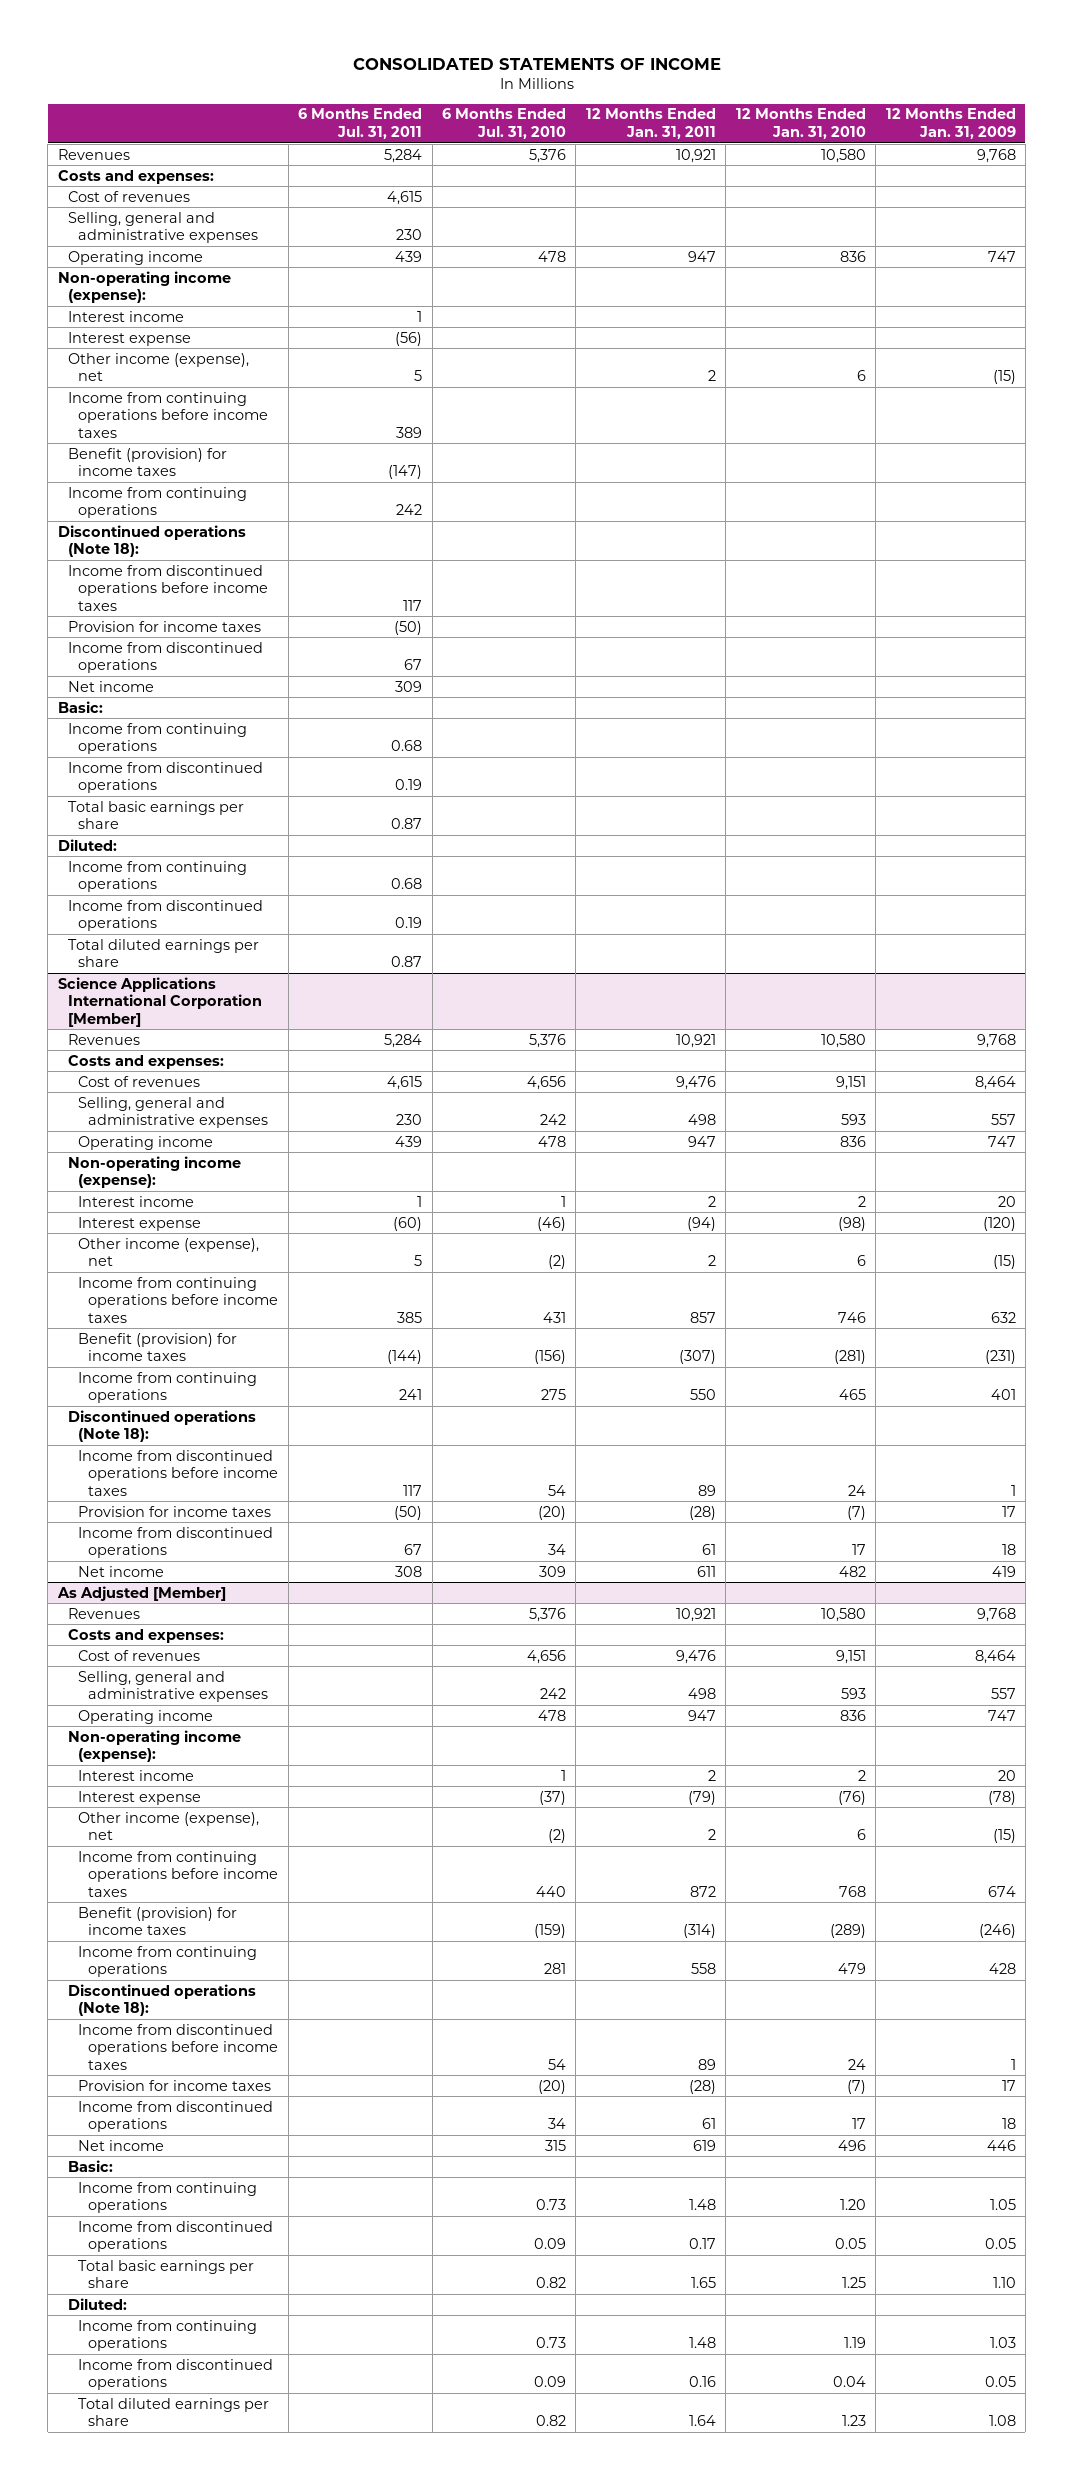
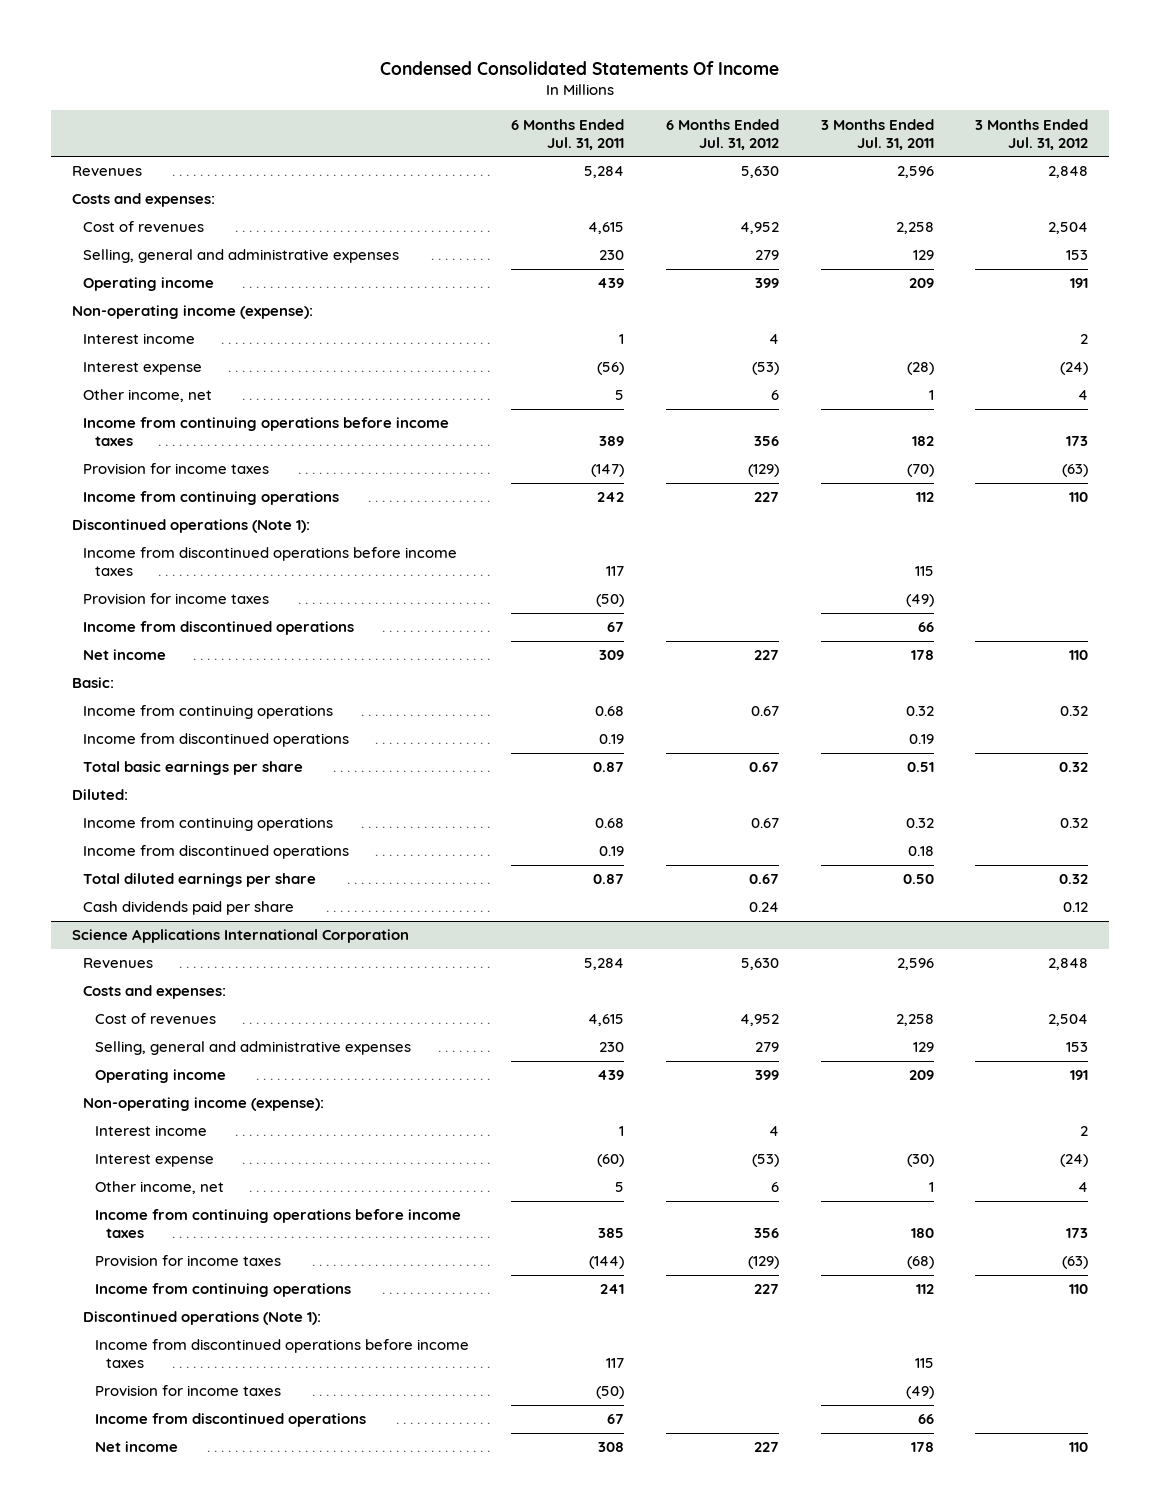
[352,58,721,71] CONSOLIDATED STATEMENTS OF INCOME -> [380,60,780,75] Condensed Consolidated Statements Of Income
[441,108,566,139] 6 Months Ended Jul. 31, 2010 -> none
[585,108,716,139] 12 Months Ended Jan. 31, 2011 -> none
[735,108,866,139] 12 Months Ended Jan. 31, 2010 -> none
[885,108,1016,139] 12 Months Ended Jan. 31, 2009 -> none
none -> [665,118,779,150] 6 Months Ended Jul. 31, 2012
none -> [820,118,934,150] 3 Months Ended Jul. 31, 2011
none -> [975,118,1089,150] 3 Months Ended Jul. 31, 2012
[67,352,249,382] Other income (expense), net -> [83,389,213,403] Other income, net
[67,447,227,477] Benefit (provision) for income taxes -> [83,463,270,475] Provision for income taxes
[57,524,246,558] Discontinued operations (Note 18): -> [71,519,310,534] Discontinued operations (Note 1):
none -> [83,901,295,916] Cash dividends paid per share
[57,976,262,1027] Science Applications International Corporation [Member] -> [71,929,409,944] Science Applications International Corporation
[78,1237,260,1267] Other income (expense), net -> [94,1181,224,1195] Other income, net
[78,1332,238,1362] Benefit (provision) for income taxes -> [94,1255,281,1267] Provision for income taxes
[67,1409,256,1443] Discontinued operations (Note 18): -> [83,1311,322,1326] Discontinued operations (Note 1):
[56,1585,226,1601] As Adjusted [Member] -> none
[67,1607,140,1619] Revenues -> none
[67,1628,224,1643] Costs and expenses: -> none
[78,1649,201,1661] Cost of revenues -> none
[78,1670,269,1703] Selling, general and administrative expenses -> none
[78,1709,214,1724] Operating income -> none
[67,1729,241,1763] Non-operating income (expense): -> none
[78,1769,195,1781] Interest income -> none
[78,1790,202,1805] Interest expense -> none
[78,1811,260,1841] Other income (expense), net -> none
[78,1850,279,1897] Income from continuing operations before income taxes -> none
[78,1906,238,1936] Benefit (provision) for income taxes -> none
[78,1945,258,1978] Income from continuing operations -> none
[67,1983,256,2017] Discontinued operations (Note 18): -> none
[78,2023,279,2070] Income from discontinued operations before income taxes -> none
[78,2079,272,2091] Provision for income taxes -> none
[78,2100,274,2133] Income from discontinued operations -> none
[78,2139,165,2151] Net income -> none
[67,2159,113,2172] Basic: -> none
[78,2181,258,2214] Income from continuing operations -> none
[78,2220,274,2253] Income from discontinued operations -> none
[78,2259,255,2289] Total basic earnings per share -> none
[67,2297,127,2310] Diluted: -> none
[78,2319,258,2352] Income from continuing operations -> none
[78,2358,274,2391] Income from discontinued operations -> none
[78,2397,270,2427] Total diluted earnings per share -> none

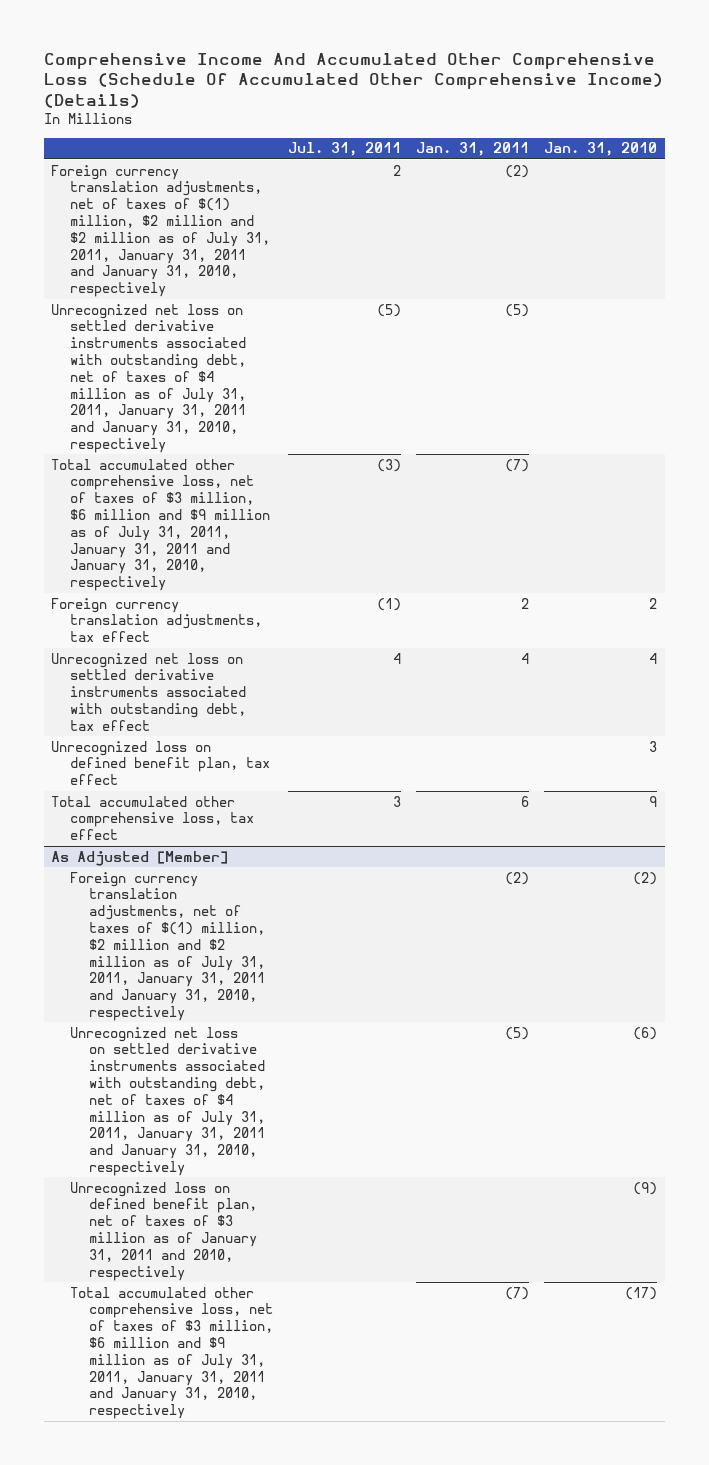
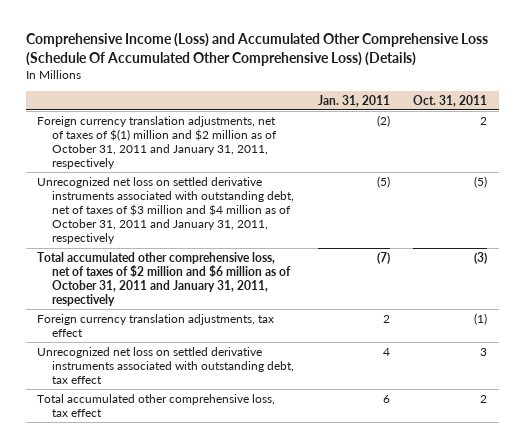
[43,52,663,109] Comprehensive Income And Accumulated Other Comprehensive Loss (Schedule Of Accumulated Other Comprehensive Income) (Details) -> [25,33,488,66] Comprehensive Income (Loss) and Accumulated Other Comprehensive Loss (Schedule Of Accumulated Other Comprehensive Loss) (Details)
[287,142,401,157] Jul. 31, 2011 -> none
[544,142,658,157] Jan. 31, 2010 -> none
none -> [413,94,488,107] Oct. 31, 2011
[51,164,271,298] Foreign currency translation adjustments, net of taxes of $(1) million, $2 million and $2 million as of July 31, 2011, January 31, 2011 and January 31, 2010, respectively -> [37,115,278,170] Foreign currency translation adjustments, net of taxes of $(1) million and $2 million as of October 31, 2011 and January 31, 2011, respectively
[51,303,247,454] Unrecognized net loss on settled derivative instruments associated with outstanding debt, net of taxes of $4 million as of July 31, 2011, January 31, 2011 and January 31, 2010, respectively -> [37,176,295,245] Unrecognized net loss on settled derivative instruments associated with outstanding debt, net of taxes of $3 million and $4 million as of October 31, 2011 and January 31, 2011, respectively
[51,458,271,592] Total accumulated other comprehensive loss, net of taxes of $3 million, $6 million and $9 million as of July 31, 2011, January 31, 2011 and January 31, 2010, respectively -> [37,251,292,307] Total accumulated other comprehensive loss, net of taxes of $2 million and $6 million as of October 31, 2011 and January 31, 2011, respectively
[51,740,271,786] Unrecognized loss on defined benefit plan, tax effect -> none
[51,850,229,866] As Adjusted [Member] -> none
[70,871,265,1022] Foreign currency translation adjustments, net of taxes of $(1) million, $2 million and $2 million as of July 31, 2011, January 31, 2011 and January 31, 2010, respectively -> none
[70,1026,265,1177] Unrecognized net loss on settled derivative instruments associated with outstanding debt, net of taxes of $4 million as of July 31, 2011, January 31, 2011 and January 31, 2010, respectively -> none
[70,1181,257,1281] Unrecognized loss on defined benefit plan, net of taxes of $3 million as of January 31, 2011 and 2010, respectively -> none
[70,1286,273,1420] Total accumulated other comprehensive loss, net of taxes of $3 million, $6 million and $9 million as of July 31, 2011, January 31, 2011 and January 31, 2010, respectively -> none

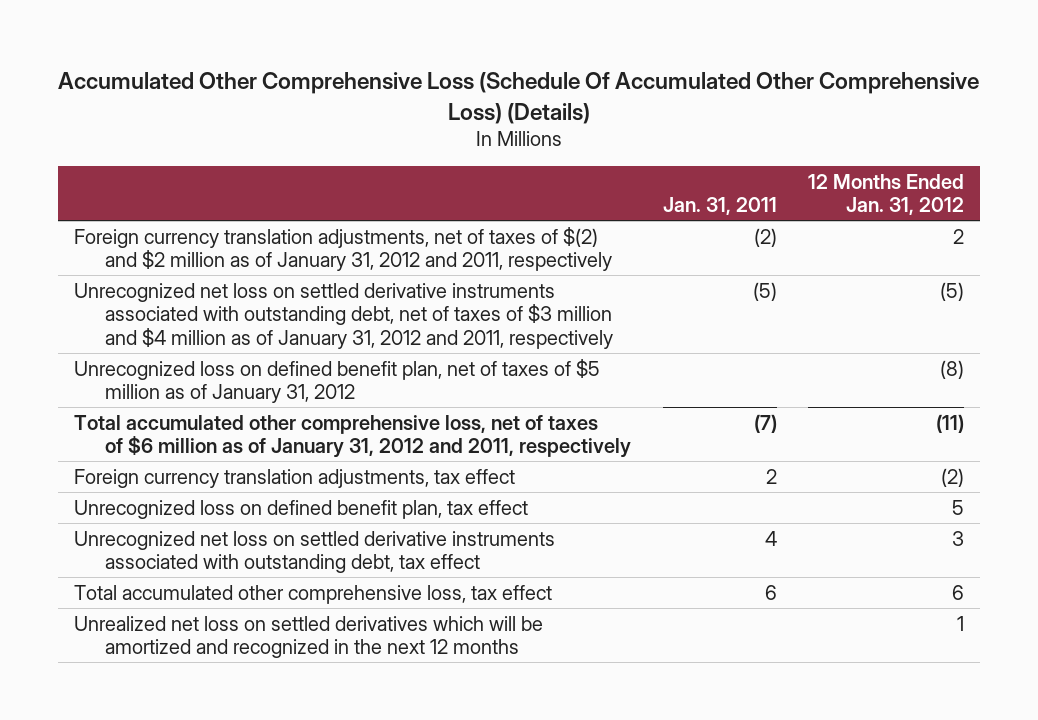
[25,33,488,66] Comprehensive Income (Loss) and Accumulated Other Comprehensive Loss (Schedule Of Accumulated Other Comprehensive Loss) (Details) -> [58,71,980,124] Accumulated Other Comprehensive Loss (Schedule Of Accumulated Other Comprehensive Loss) (Details)
[413,94,488,107] Oct. 31, 2011 -> none
none -> [808,173,965,216] 12 Months Ended Jan. 31, 2012
[37,115,278,170] Foreign currency translation adjustments, net of taxes of $(1) million and $2 million as of October 31, 2011 and January 31, 2011, respectively -> [73,226,613,272] Foreign currency translation adjustments, net of taxes of $(2) and $2 million as of January 31, 2012 and 2011, respectively
[37,176,295,245] Unrecognized net loss on settled derivative instruments associated with outstanding debt, net of taxes of $3 million and $4 million as of October 31, 2011 and January 31, 2011, respectively -> [73,282,614,349] Unrecognized net loss on settled derivative instruments associated with outstanding debt, net of taxes of $3 million and $4 million as of January 31, 2012 and 2011, respectively
none -> [73,358,600,404] Unrecognized loss on defined benefit plan, net of taxes of $5 million as of January 31, 2012
[37,251,292,307] Total accumulated other comprehensive loss, net of taxes of $2 million and $6 million as of October 31, 2011 and January 31, 2011, respectively -> [73,414,632,459] Total accumulated other comprehensive loss, net of taxes of $6 million as of January 31, 2012 and 2011, respectively
none -> [73,499,528,519] Unrecognized loss on defined benefit plan, tax effect
none -> [73,615,543,659] Unrealized net loss on settled derivatives which will be amortized and recognized in the next 12 months

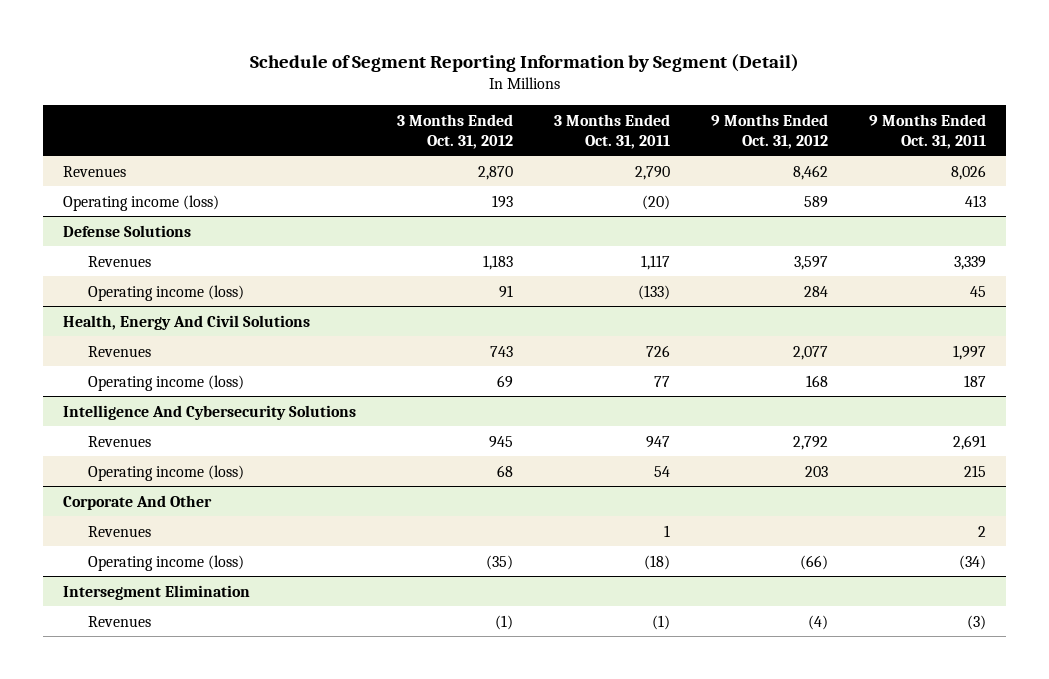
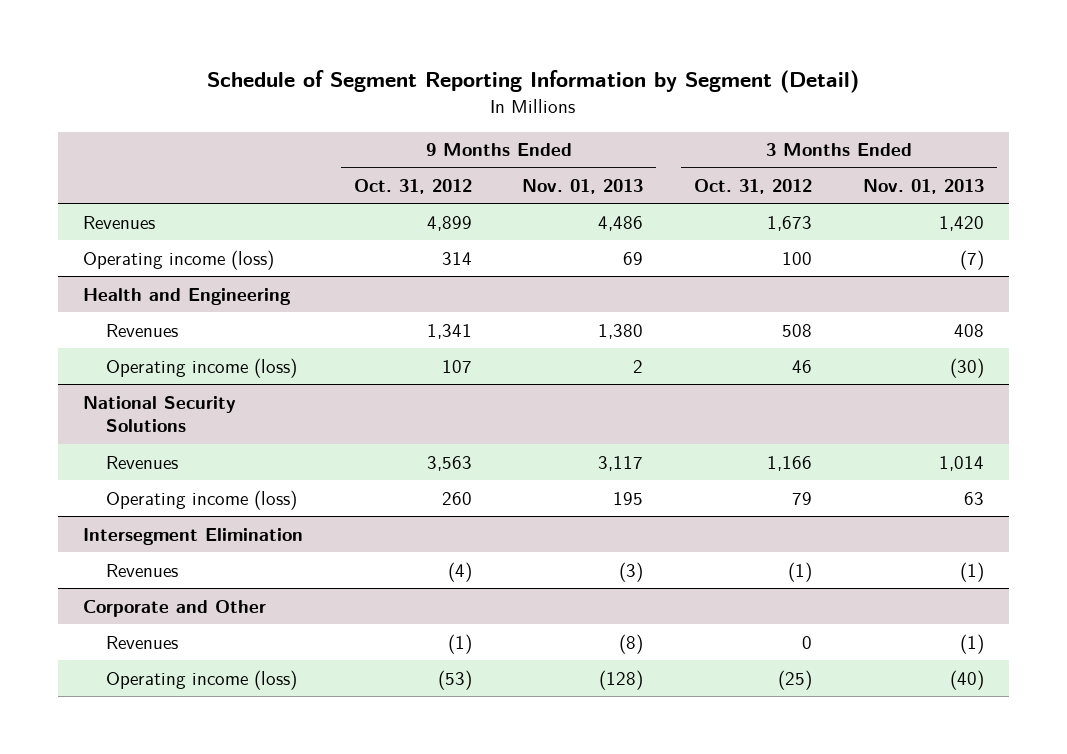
[554,113,671,149] 3 Months Ended Oct. 31, 2011 -> none
[868,113,986,149] 9 Months Ended Oct. 31, 2011 -> none
none -> [522,179,644,195] Nov. 01, 2013
none -> [862,179,984,195] Nov. 01, 2013
[63,224,192,237] Defense Solutions -> none
[63,314,311,330] Health, Energy And Civil Solutions -> none
[63,404,357,420] Intelligence And Cybersecurity Solutions -> none
[88,435,152,447] Revenues -> none
[88,464,245,481] Operating income (loss) -> none
[63,494,213,510] Corporate And Other -> none
[88,525,152,537] Revenues -> none
[88,554,245,571] Operating income (loss) -> none
[478,165,514,180] 2,870 -> [767,215,813,231] 1,673
[793,164,829,180] 8,462 -> [426,215,472,231] 4,899
[492,194,514,208] 193 -> [782,251,813,265] 100
[804,195,829,208] 589 -> [441,251,472,265] 314
none -> [83,287,292,305] Health and Engineering
[483,254,514,270] 1,183 -> [782,323,813,337] 508
[794,255,829,270] 3,597 -> [426,323,472,339] 1,341
[499,284,514,298] 91 -> [792,359,813,373] 46
[804,285,829,297] 284 -> [441,359,472,373] 107
none -> [83,395,237,433] National Security Solutions
[490,345,514,357] 743 -> [767,455,813,471] 1,166
[793,345,829,360] 2,077 -> [426,455,472,471] 3,563
[497,374,514,388] 69 -> [792,491,813,505] 79
[806,374,829,387] 168 -> [441,491,472,505] 260
none -> [83,599,267,617] Corporate and Other
none -> [105,635,178,649] Revenues
none -> [105,669,297,690] Operating income (loss)

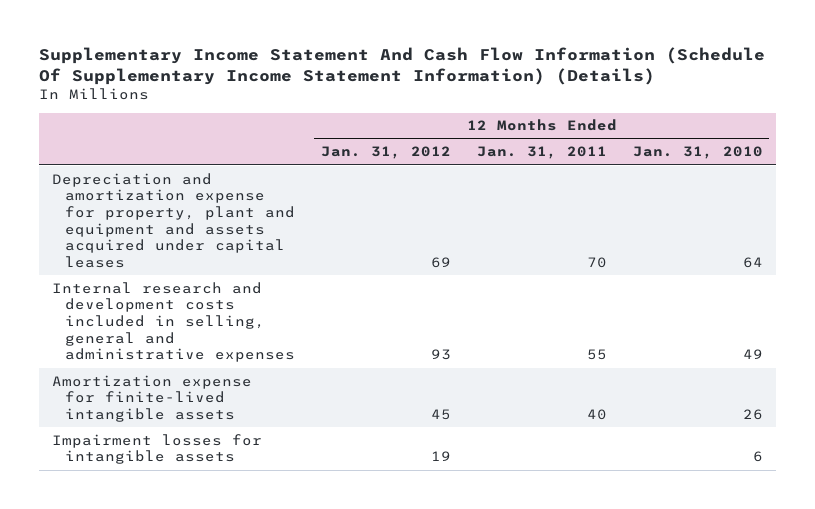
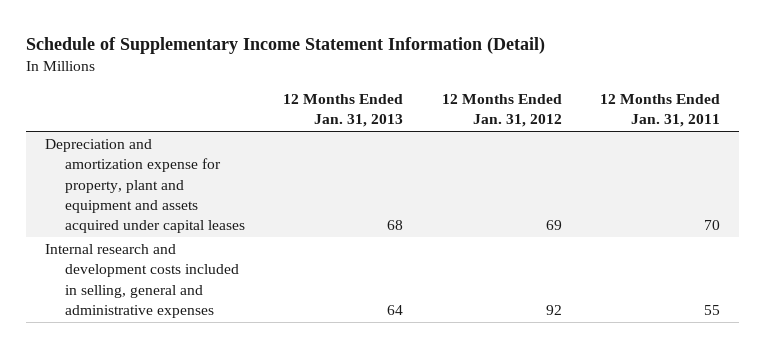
[38,46,765,85] Supplementary Income Statement And Cash Flow Information (Schedule Of Supplementary Income Statement Information) (Details) -> [26,37,546,55] Schedule of Supplementary Income Statement Information (Detail)
[632,146,763,160] Jan. 31, 2010 -> none
none -> [283,94,404,128] 12 Months Ended Jan. 31, 2013
[52,374,253,423] Amortization expense for finite-lived intangible assets -> none
[52,433,263,465] Impairment losses for intangible assets -> none
[430,349,451,361] 93 -> [545,304,562,315] 92

